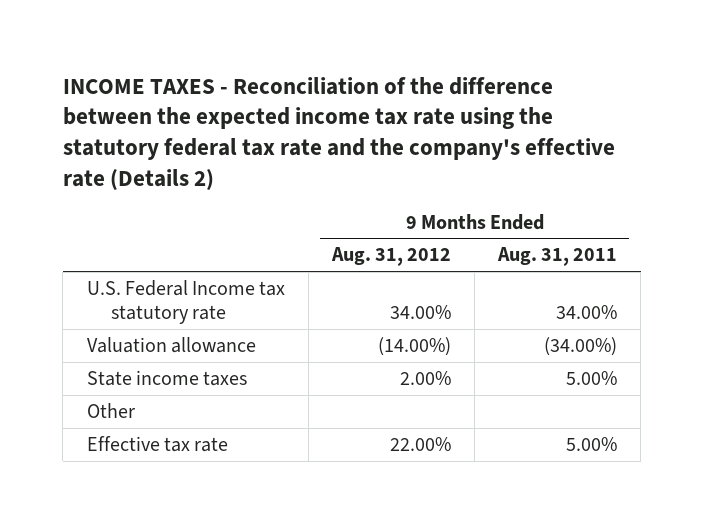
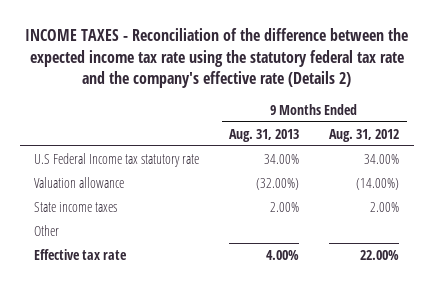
[497,247,618,267] Aug. 31, 2011 -> none
none -> [229,128,300,142] Aug. 31, 2013
[86,279,285,325] U.S. Federal Income tax statutory rate -> [34,152,200,167] U.S Federal Income tax statutory rate

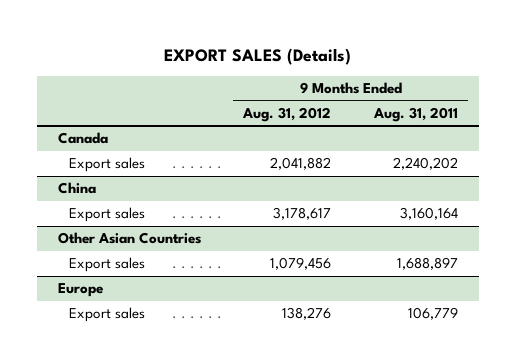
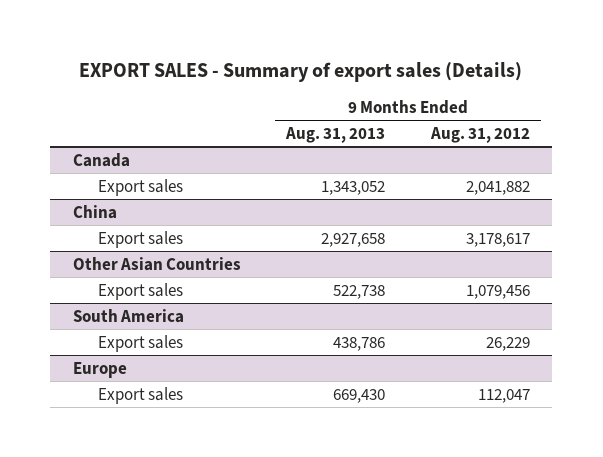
[163,47,351,65] EXPORT SALES (Details) -> [79,62,523,83] EXPORT SALES - Summary of export sales (Details)
[372,106,458,122] Aug. 31, 2011 -> none
none -> [285,127,386,144] Aug. 31, 2013
none -> [72,308,184,323] South America
none -> [98,334,184,352] Export sales
[282,307,332,321] 138,276 -> [477,388,530,403] 112,047

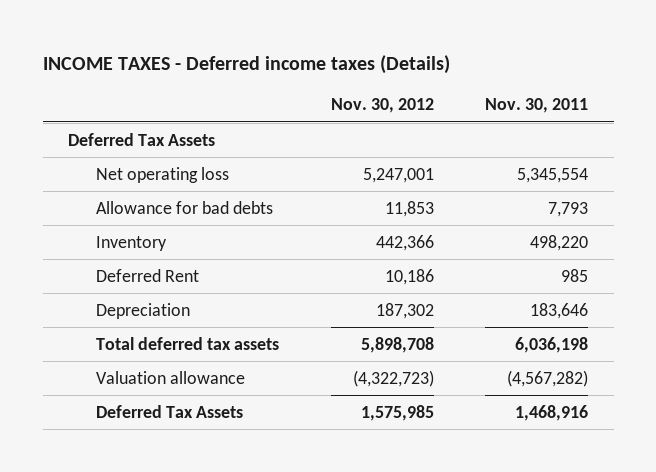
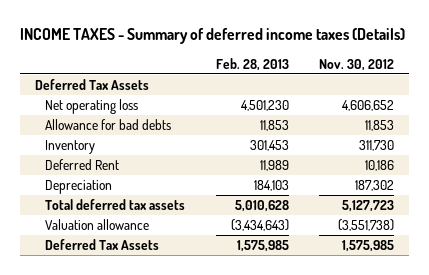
[42,55,450,75] INCOME TAXES - Deferred income taxes (Details) -> [19,28,405,45] INCOME TAXES - Summary of deferred income taxes (Details)
[484,98,588,114] Nov. 30, 2011 -> none
none -> [215,57,289,71] Feb. 28, 2013
[362,167,434,183] 5,247,001 -> [342,99,395,111] 4,606,652
[375,234,434,251] 442,366 -> [359,139,395,151] 311,730
[360,336,434,353] 5,898,708 -> [342,199,395,212] 5,127,723
[352,369,434,387] (4,322,723) -> [338,218,395,231] (3,551,738)

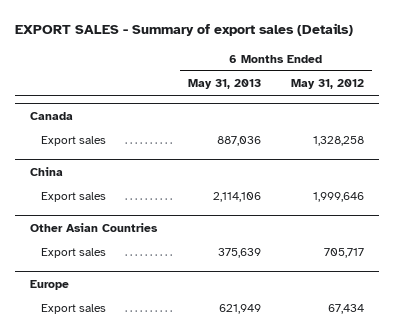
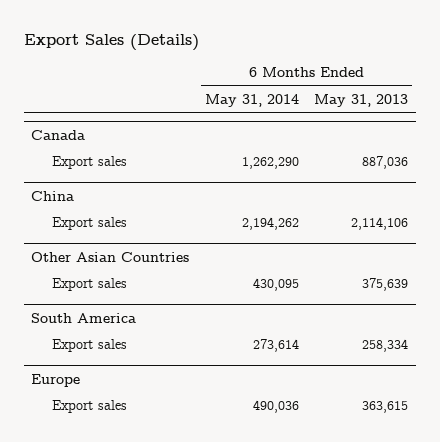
[14,22,353,36] EXPORT SALES - Summary of export sales (Details) -> [23,34,199,52] Export Sales (Details)
[291,78,365,89] May 31, 2012 -> none
none -> [204,93,299,107] May 31, 2014
none -> [31,312,137,323] South America
none -> [51,339,127,353] Export sales
[218,304,261,315] 621,949 -> [362,401,409,414] 363,615

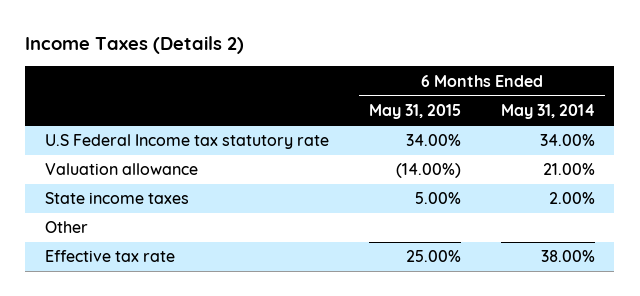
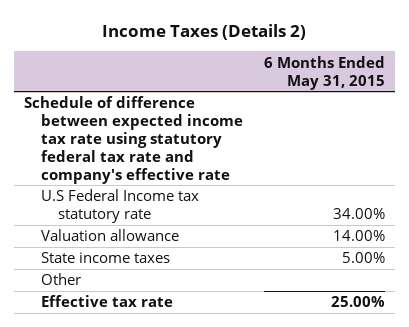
[500,104,595,120] May 31, 2014 -> none
none -> [24,96,244,184] Schedule of difference between expected income tax rate using statutory federal tax rate and company's effective rate
[395,163,461,179] (14.00%) -> [332,230,385,242] 14.00%

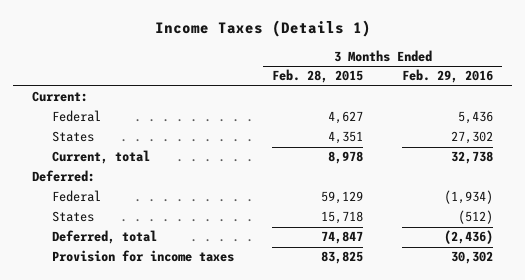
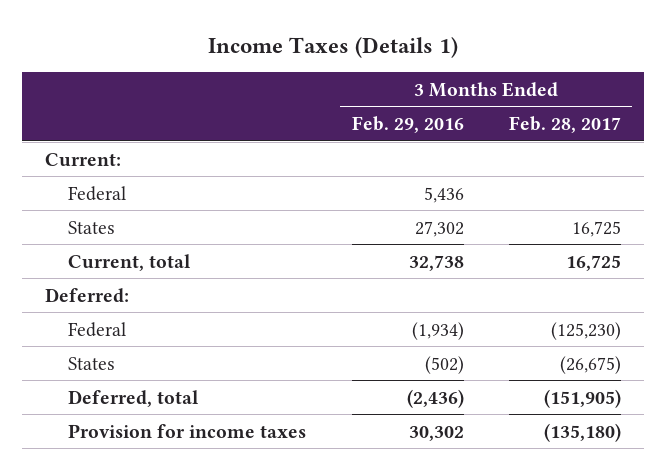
[272,69,364,84] Feb. 28, 2015 -> none
none -> [509,116,622,134] Feb. 28, 2017
[457,210,493,225] (512) -> [424,355,464,374] (502)

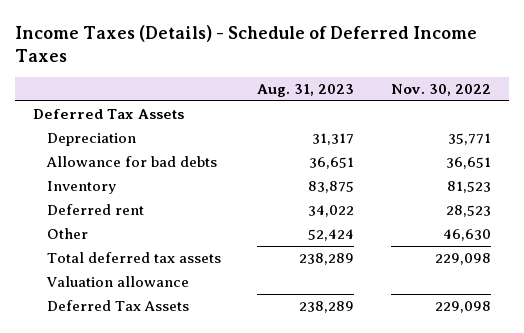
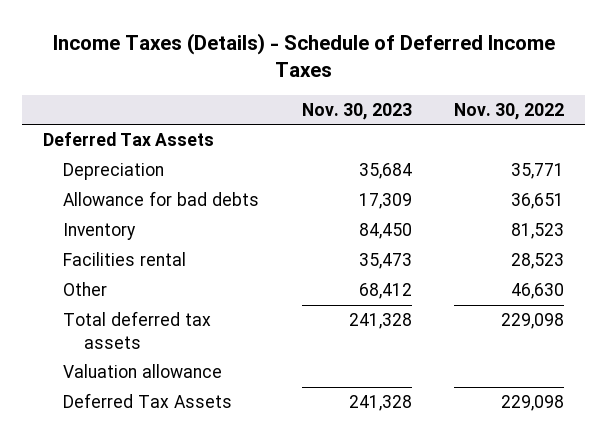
[257,84,355,98] Aug. 31, 2023 -> none
none -> [301,102,412,120] Nov. 30, 2023
[47,204,145,216] Deferred rent -> [63,252,187,267] Facilities rental

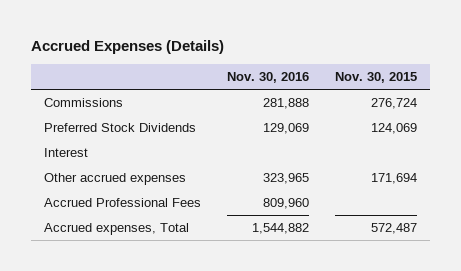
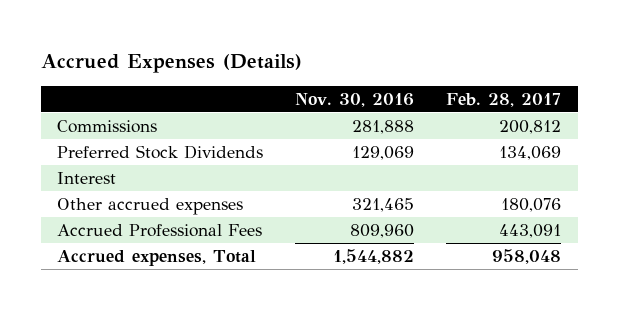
[334,71,417,83] Nov. 30, 2015 -> none
none -> [446,92,562,107] Feb. 28, 2017
[262,173,309,185] 323,965 -> [352,198,415,213] 321,465

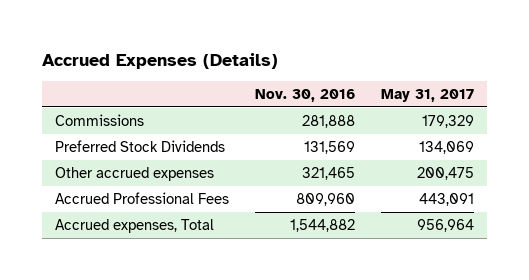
[446,92,562,107] Feb. 28, 2017 -> none
none -> [380,88,474,102] May 31, 2017
[57,172,117,185] Interest -> none
[352,146,415,161] 129,069 -> [303,141,355,155] 131,569

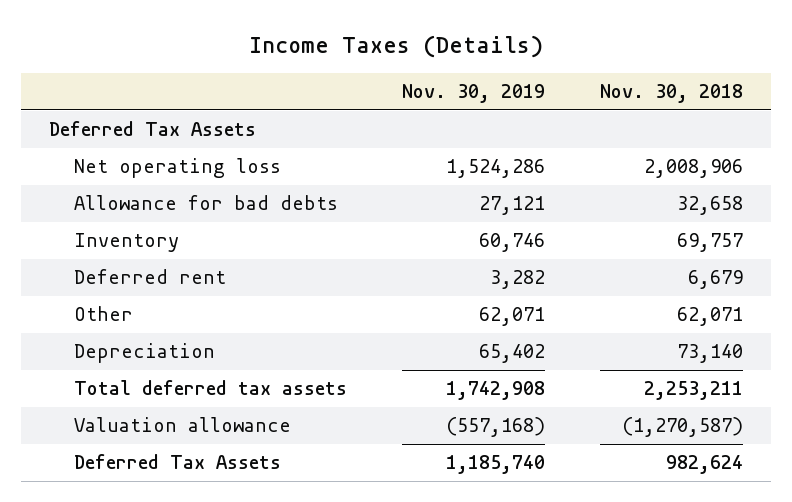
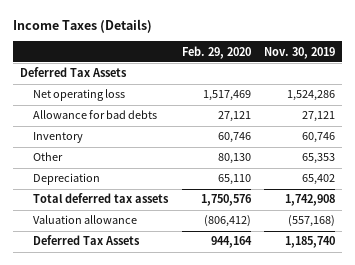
[600,84,744,104] Nov. 30, 2018 -> none
none -> [181,45,251,59] Feb. 29, 2020
[73,269,226,285] Deferred rent -> none
[478,307,545,327] 62,071 -> [302,153,336,165] 65,353

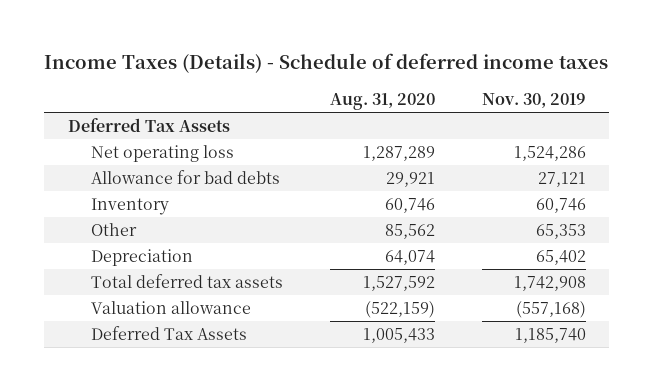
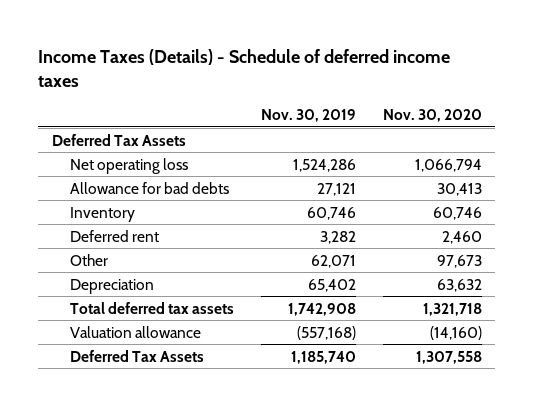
[329,92,435,110] Aug. 31, 2020 -> none
none -> [382,108,482,122] Nov. 30, 2020
none -> [69,229,159,242] Deferred rent
[535,224,586,240] 65,353 -> [310,254,356,268] 62,071

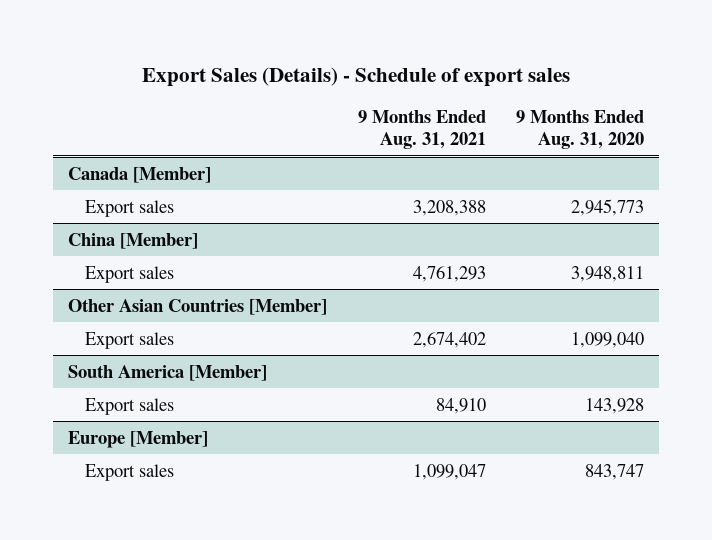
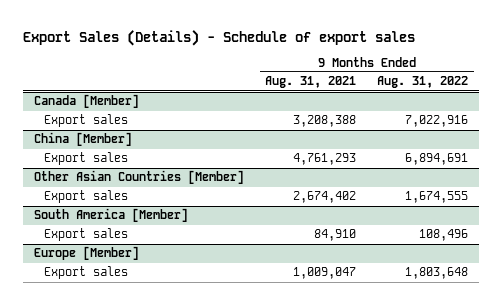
[515,109,644,150] 9 Months Ended Aug. 31, 2020 -> none
none -> [377,76,469,89] Aug. 31, 2022
[412,463,486,480] 1,099,047 -> [293,267,357,280] 1,009,047

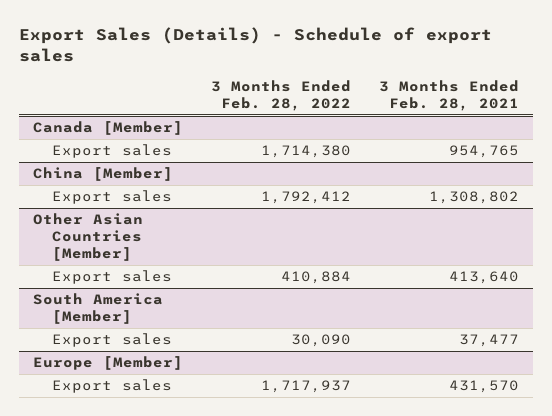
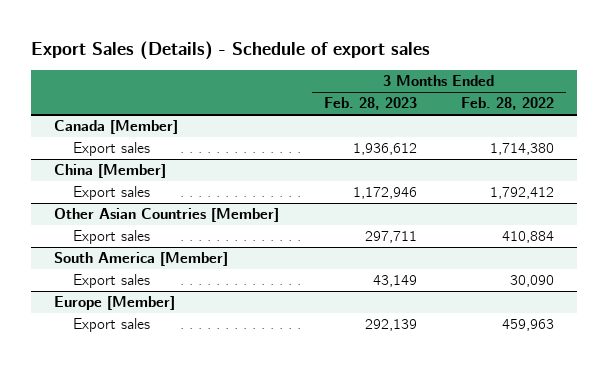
[378,79,519,111] 3 Months Ended Feb. 28, 2021 -> none
none -> [323,97,417,111] Feb. 28, 2023
[260,380,351,394] 1,717,937 -> [502,319,555,332] 459,963

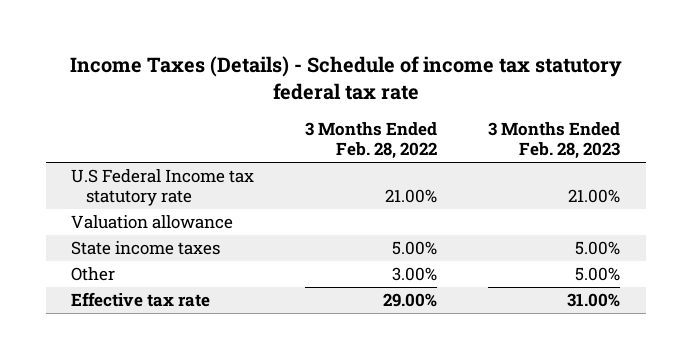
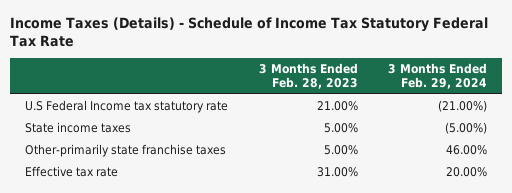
[69,56,622,101] Income Taxes (Details) - Schedule of income tax statutory federal tax rate -> [10,17,489,48] Income Taxes (Details) - Schedule of Income Tax Statutory Federal Tax Rate
[305,122,438,160] 3 Months Ended Feb. 28, 2022 -> none
none -> [388,63,488,89] 3 Months Ended Feb. 29, 2024
[71,215,234,230] Valuation allowance -> none
[71,267,116,282] Other -> [25,144,227,158] Other-primarily state franchise taxes

